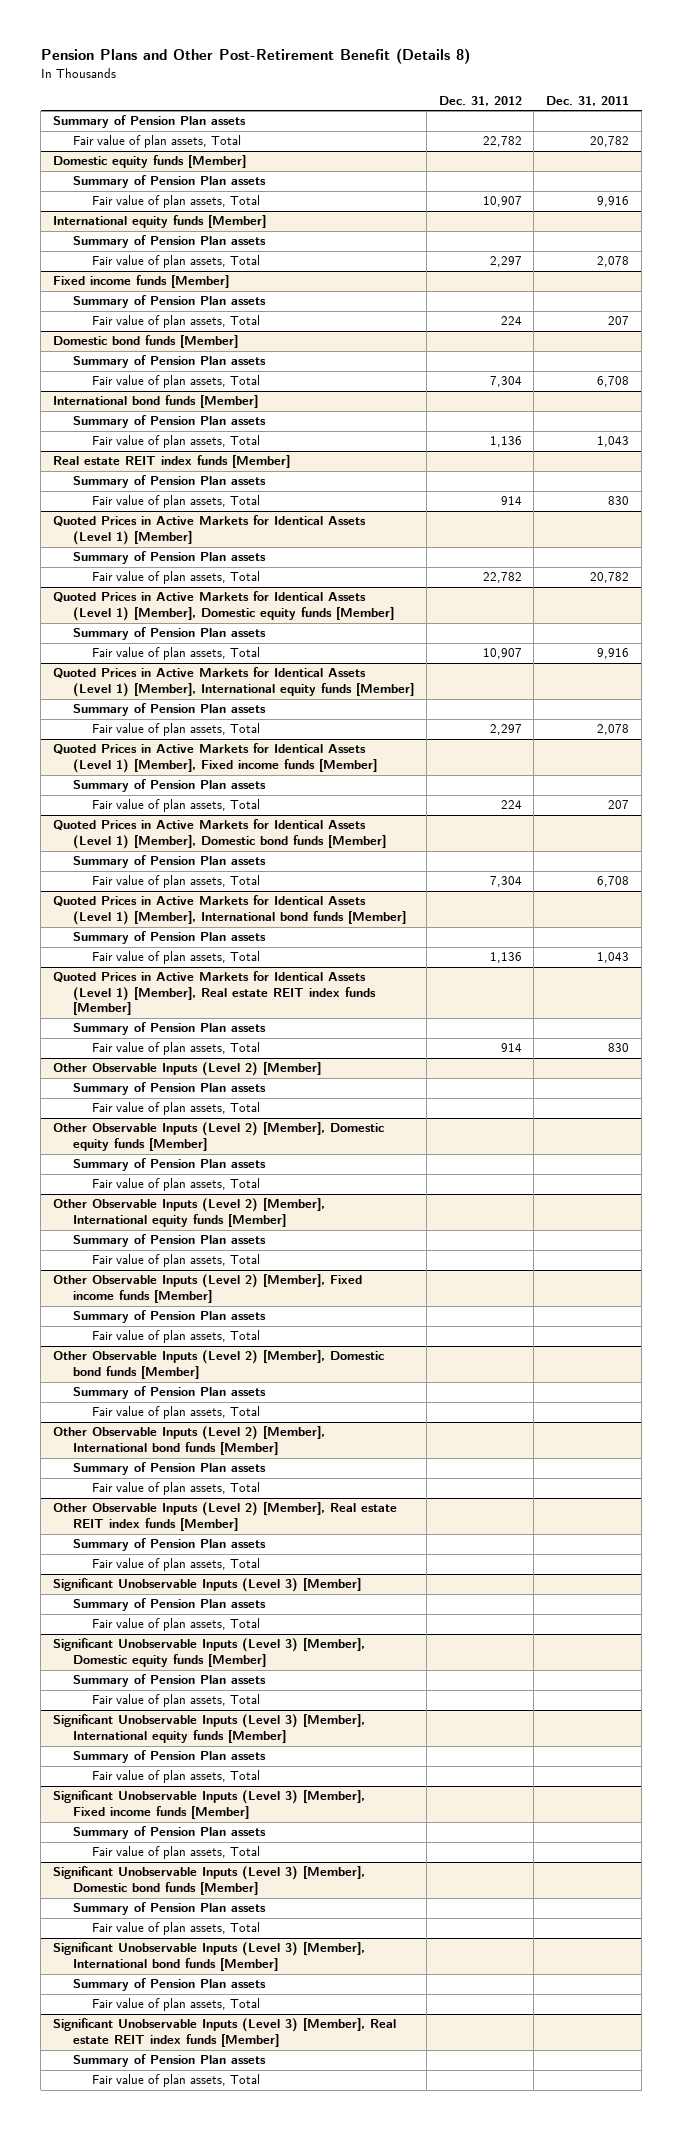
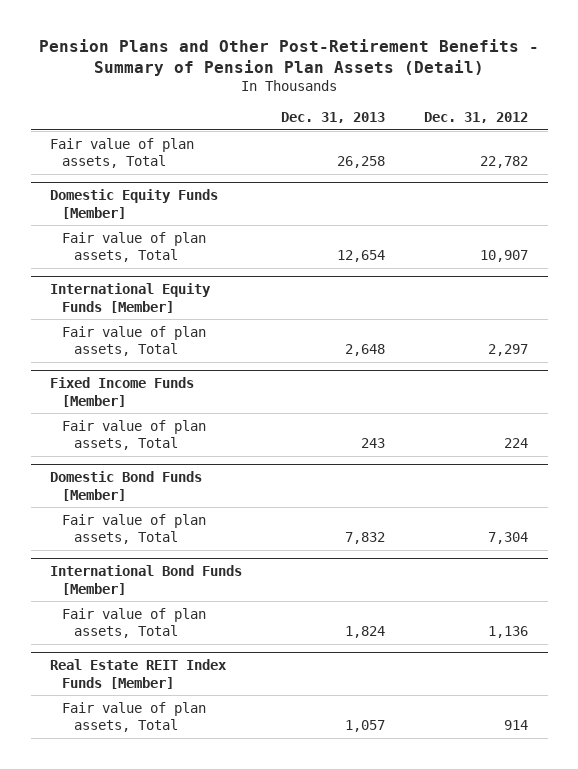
[40,48,470,65] Pension Plans and Other Post-Retirement Benefit (Details 8) -> [39,38,540,76] Pension Plans and Other Post-Retirement Benefits - Summary of Pension Plan Assets (Detail)
[546,95,630,106] Dec. 31, 2011 -> none
none -> [281,112,386,124] Dec. 31, 2013
[53,115,247,129] Summary of Pension Plan assets -> none
[72,175,266,189] Summary of Pension Plan assets -> none
[92,195,261,209] Fair value of plan assets, Total -> none
[53,215,267,229] International equity funds [Member] -> none
[72,235,266,249] Summary of Pension Plan assets -> none
[92,255,261,269] Fair value of plan assets, Total -> none
[53,275,230,289] Fixed income funds [Member] -> none
[72,295,266,309] Summary of Pension Plan assets -> none
[92,315,261,329] Fair value of plan assets, Total -> none
[53,335,239,349] Domestic bond funds [Member] -> none
[72,355,266,369] Summary of Pension Plan assets -> none
[92,375,261,389] Fair value of plan assets, Total -> none
[53,395,259,409] International bond funds [Member] -> none
[72,415,266,429] Summary of Pension Plan assets -> none
[92,435,261,449] Fair value of plan assets, Total -> none
[53,455,291,469] Real estate REIT index funds [Member] -> none
[72,475,266,489] Summary of Pension Plan assets -> none
[92,495,261,509] Fair value of plan assets, Total -> none
[53,515,367,545] Quoted Prices in Active Markets for Identical Assets (Level 1) [Member] -> none
[72,551,266,565] Summary of Pension Plan assets -> none
[92,571,261,585] Fair value of plan assets, Total -> none
[53,591,394,621] Quoted Prices in Active Markets for Identical Assets (Level 1) [Member], Domestic equity funds [Member] -> none
[72,627,266,641] Summary of Pension Plan assets -> none
[53,155,247,169] Domestic equity funds [Member] -> [50,189,219,219] Domestic Equity Funds [Member]
[53,667,414,697] Quoted Prices in Active Markets for Identical Assets (Level 1) [Member], International equity funds [Member] -> none
[72,703,266,717] Summary of Pension Plan assets -> none
none -> [50,283,212,313] International Equity Funds [Member]
[53,743,377,773] Quoted Prices in Active Markets for Identical Assets (Level 1) [Member], Fixed income funds [Member] -> none
[72,779,266,793] Summary of Pension Plan assets -> none
none -> [50,377,195,407] Fixed Income Funds [Member]
[53,819,386,849] Quoted Prices in Active Markets for Identical Assets (Level 1) [Member], Domestic bond funds [Member] -> none
[72,855,266,869] Summary of Pension Plan assets -> none
none -> [50,471,203,501] Domestic Bond Funds [Member]
[53,895,406,925] Quoted Prices in Active Markets for Identical Assets (Level 1) [Member], International bond funds [Member] -> none
[72,931,266,945] Summary of Pension Plan assets -> none
none -> [50,565,243,595] International Bond Funds [Member]
[53,971,376,1016] Quoted Prices in Active Markets for Identical Assets (Level 1) [Member], Real estate REIT index funds [Member] -> none
[72,1022,266,1036] Summary of Pension Plan assets -> none
none -> [50,659,228,689] Real Estate REIT Index Funds [Member]
[53,1062,322,1077] Other Observable Inputs (Level 2) [Member] -> none
[72,1082,266,1096] Summary of Pension Plan assets -> none
[92,1102,261,1116] Fair value of plan assets, Total -> none
[53,1122,385,1151] Other Observable Inputs (Level 2) [Member], Domestic equity funds [Member] -> none
[72,1158,266,1172] Summary of Pension Plan assets -> none
[92,1178,261,1192] Fair value of plan assets, Total -> none
[53,1198,326,1227] Other Observable Inputs (Level 2) [Member], International equity funds [Member] -> none
[72,1234,266,1248] Summary of Pension Plan assets -> none
[92,1254,261,1268] Fair value of plan assets, Total -> none
[53,1274,363,1303] Other Observable Inputs (Level 2) [Member], Fixed income funds [Member] -> none
[72,1310,266,1324] Summary of Pension Plan assets -> none
[92,1330,261,1344] Fair value of plan assets, Total -> none
[53,1350,385,1379] Other Observable Inputs (Level 2) [Member], Domestic bond funds [Member] -> none
[72,1386,266,1400] Summary of Pension Plan assets -> none
[92,1406,261,1420] Fair value of plan assets, Total -> none
[53,1426,326,1455] Other Observable Inputs (Level 2) [Member], International bond funds [Member] -> none
[72,1462,266,1476] Summary of Pension Plan assets -> none
[92,1482,261,1496] Fair value of plan assets, Total -> none
[53,1502,398,1531] Other Observable Inputs (Level 2) [Member], Real estate REIT index funds [Member] -> none
[72,1538,266,1552] Summary of Pension Plan assets -> none
[92,1558,261,1572] Fair value of plan assets, Total -> none
[53,1578,362,1593] Significant Unobservable Inputs (Level 3) [Member] -> none
[72,1598,266,1612] Summary of Pension Plan assets -> none
[92,1618,261,1632] Fair value of plan assets, Total -> none
[53,1638,366,1667] Significant Unobservable Inputs (Level 3) [Member], Domestic equity funds [Member] -> none
[72,1674,266,1688] Summary of Pension Plan assets -> none
[92,1694,261,1708] Fair value of plan assets, Total -> none
[53,1714,366,1743] Significant Unobservable Inputs (Level 3) [Member], International equity funds [Member] -> none
[72,1750,266,1764] Summary of Pension Plan assets -> none
[92,1770,261,1784] Fair value of plan assets, Total -> none
[53,1790,366,1819] Significant Unobservable Inputs (Level 3) [Member], Fixed income funds [Member] -> none
[72,1826,266,1840] Summary of Pension Plan assets -> none
[92,1846,261,1860] Fair value of plan assets, Total -> none
[53,1866,366,1895] Significant Unobservable Inputs (Level 3) [Member], Domestic bond funds [Member] -> none
[72,1902,266,1916] Summary of Pension Plan assets -> none
[92,1922,261,1936] Fair value of plan assets, Total -> none
[53,1942,366,1971] Significant Unobservable Inputs (Level 3) [Member], International bond funds [Member] -> none
[72,1978,266,1992] Summary of Pension Plan assets -> none
[92,1998,261,2012] Fair value of plan assets, Total -> none
[53,2018,397,2047] Significant Unobservable Inputs (Level 3) [Member], Real estate REIT index funds [Member] -> none
[72,2054,266,2068] Summary of Pension Plan assets -> none
[92,2074,261,2088] Fair value of plan assets, Total -> none

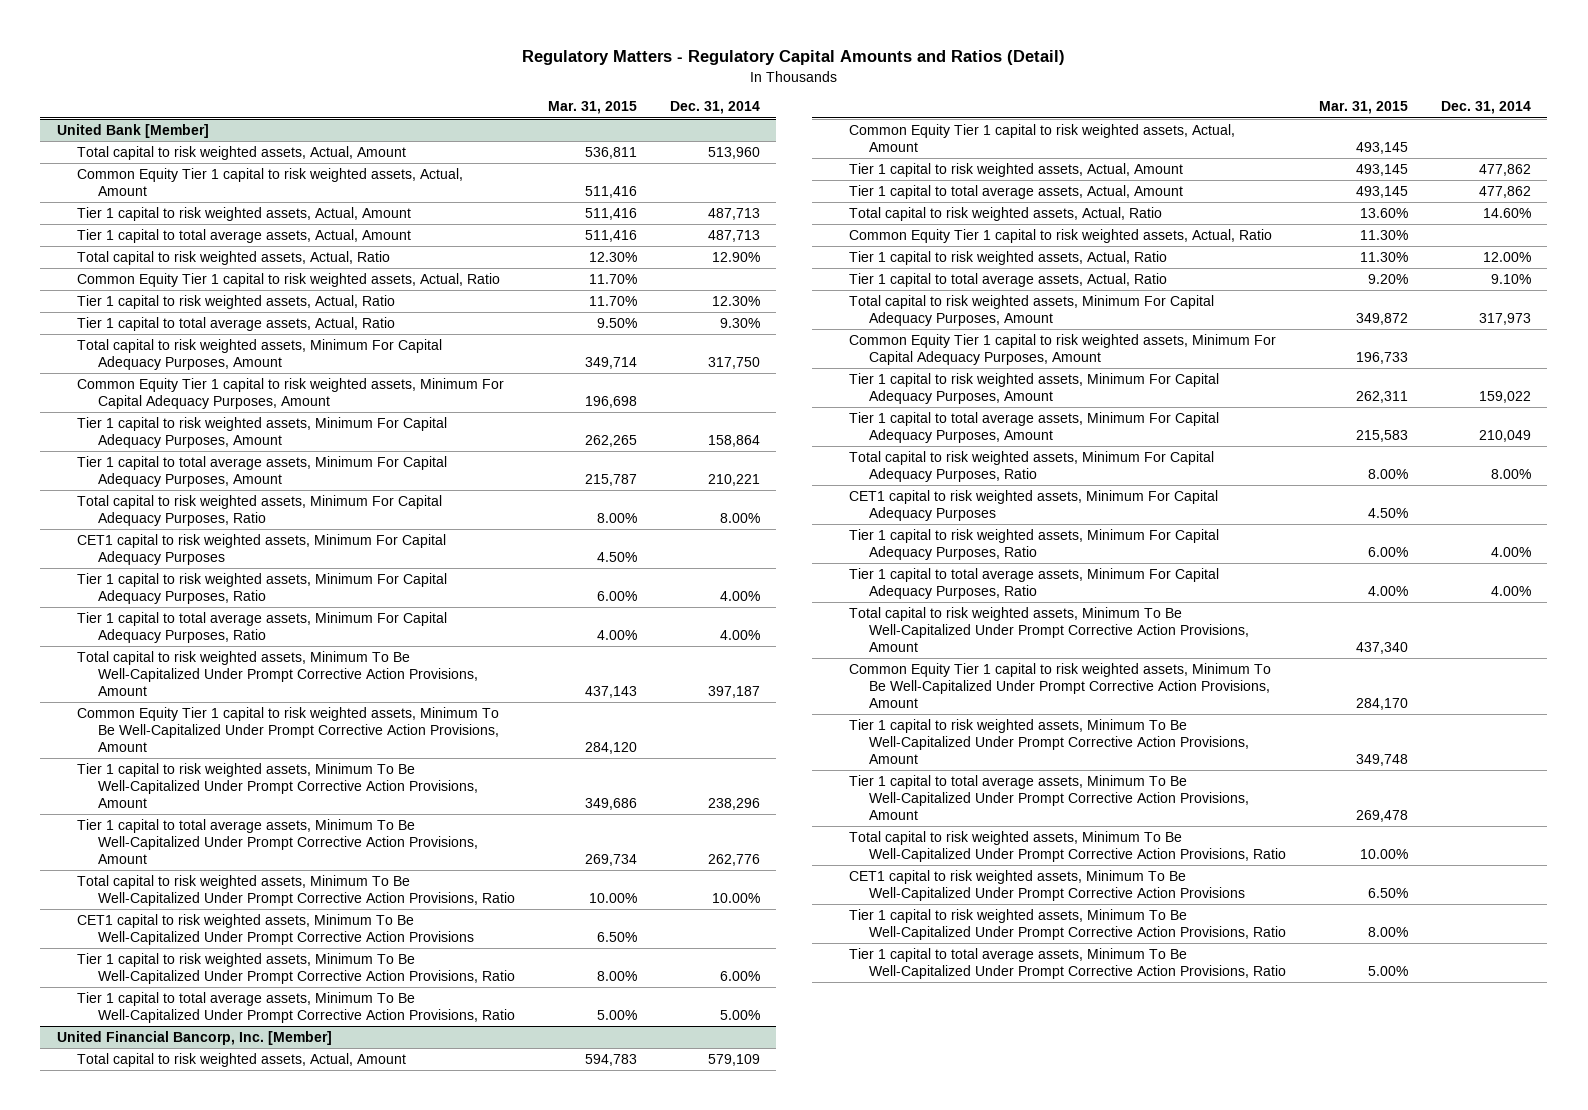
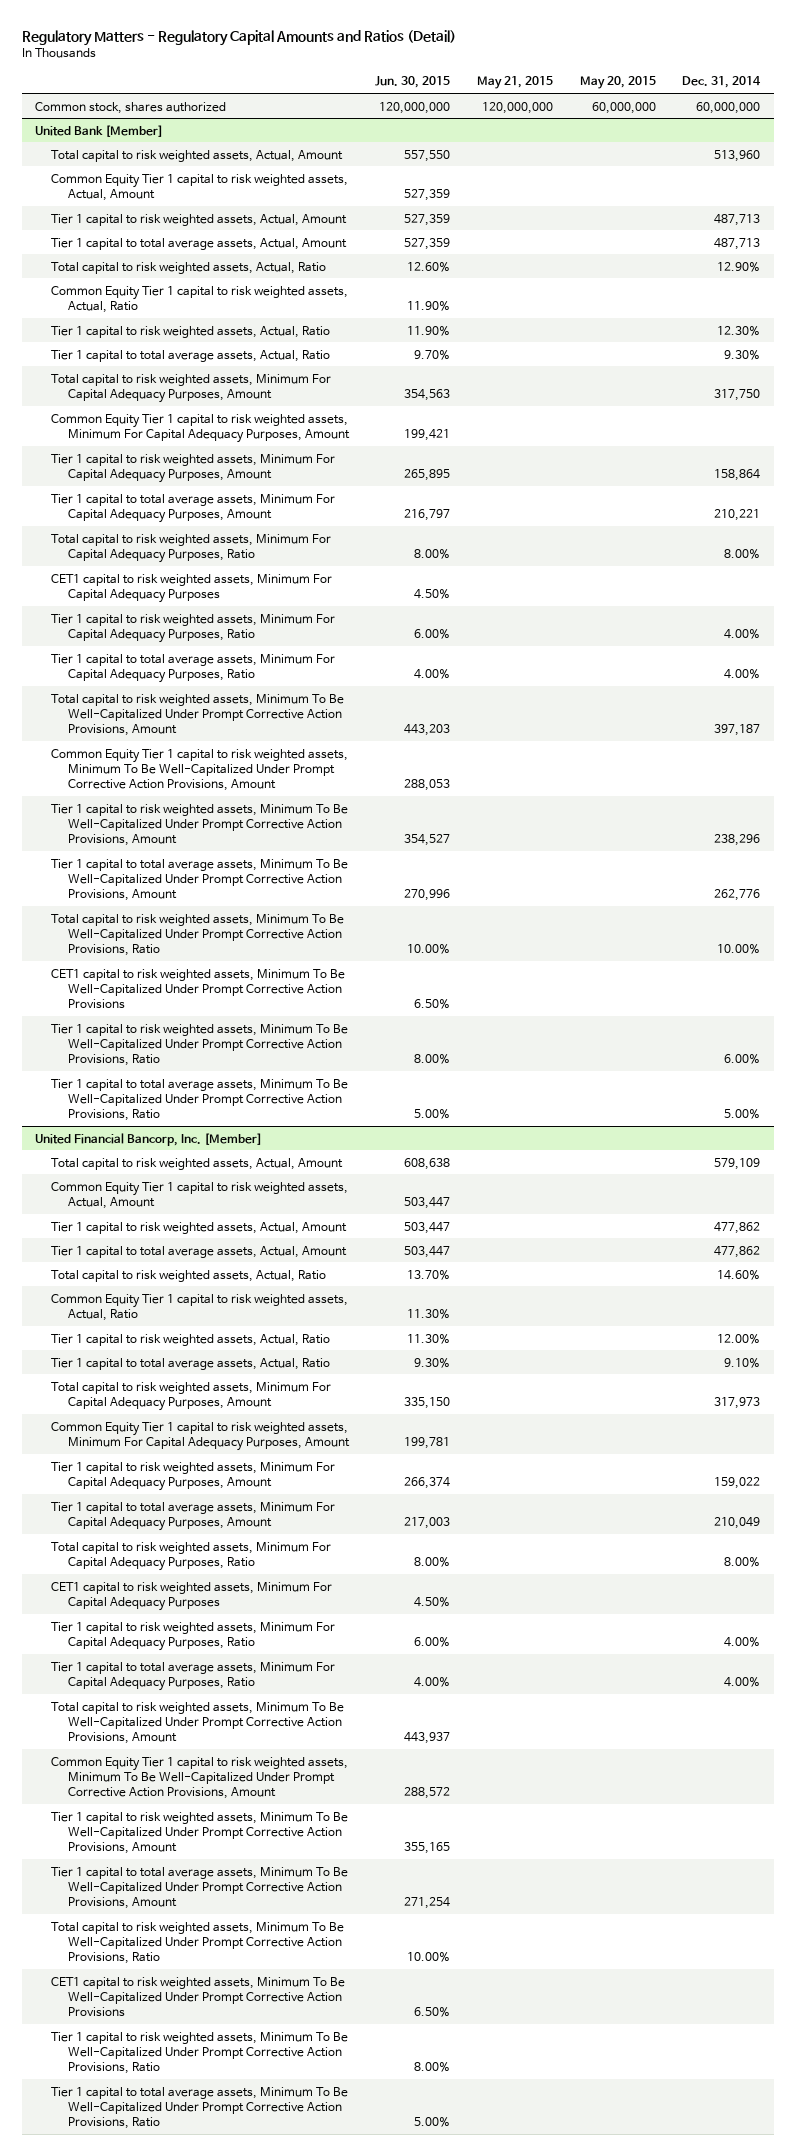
[548,101,638,115] Mar. 31, 2015 -> none
none -> [375,76,451,89] Jun. 30, 2015
none -> [476,76,553,90] May 21, 2015
none -> [579,76,656,90] May 20, 2015
none -> [35,101,227,114] Common stock, shares authorized

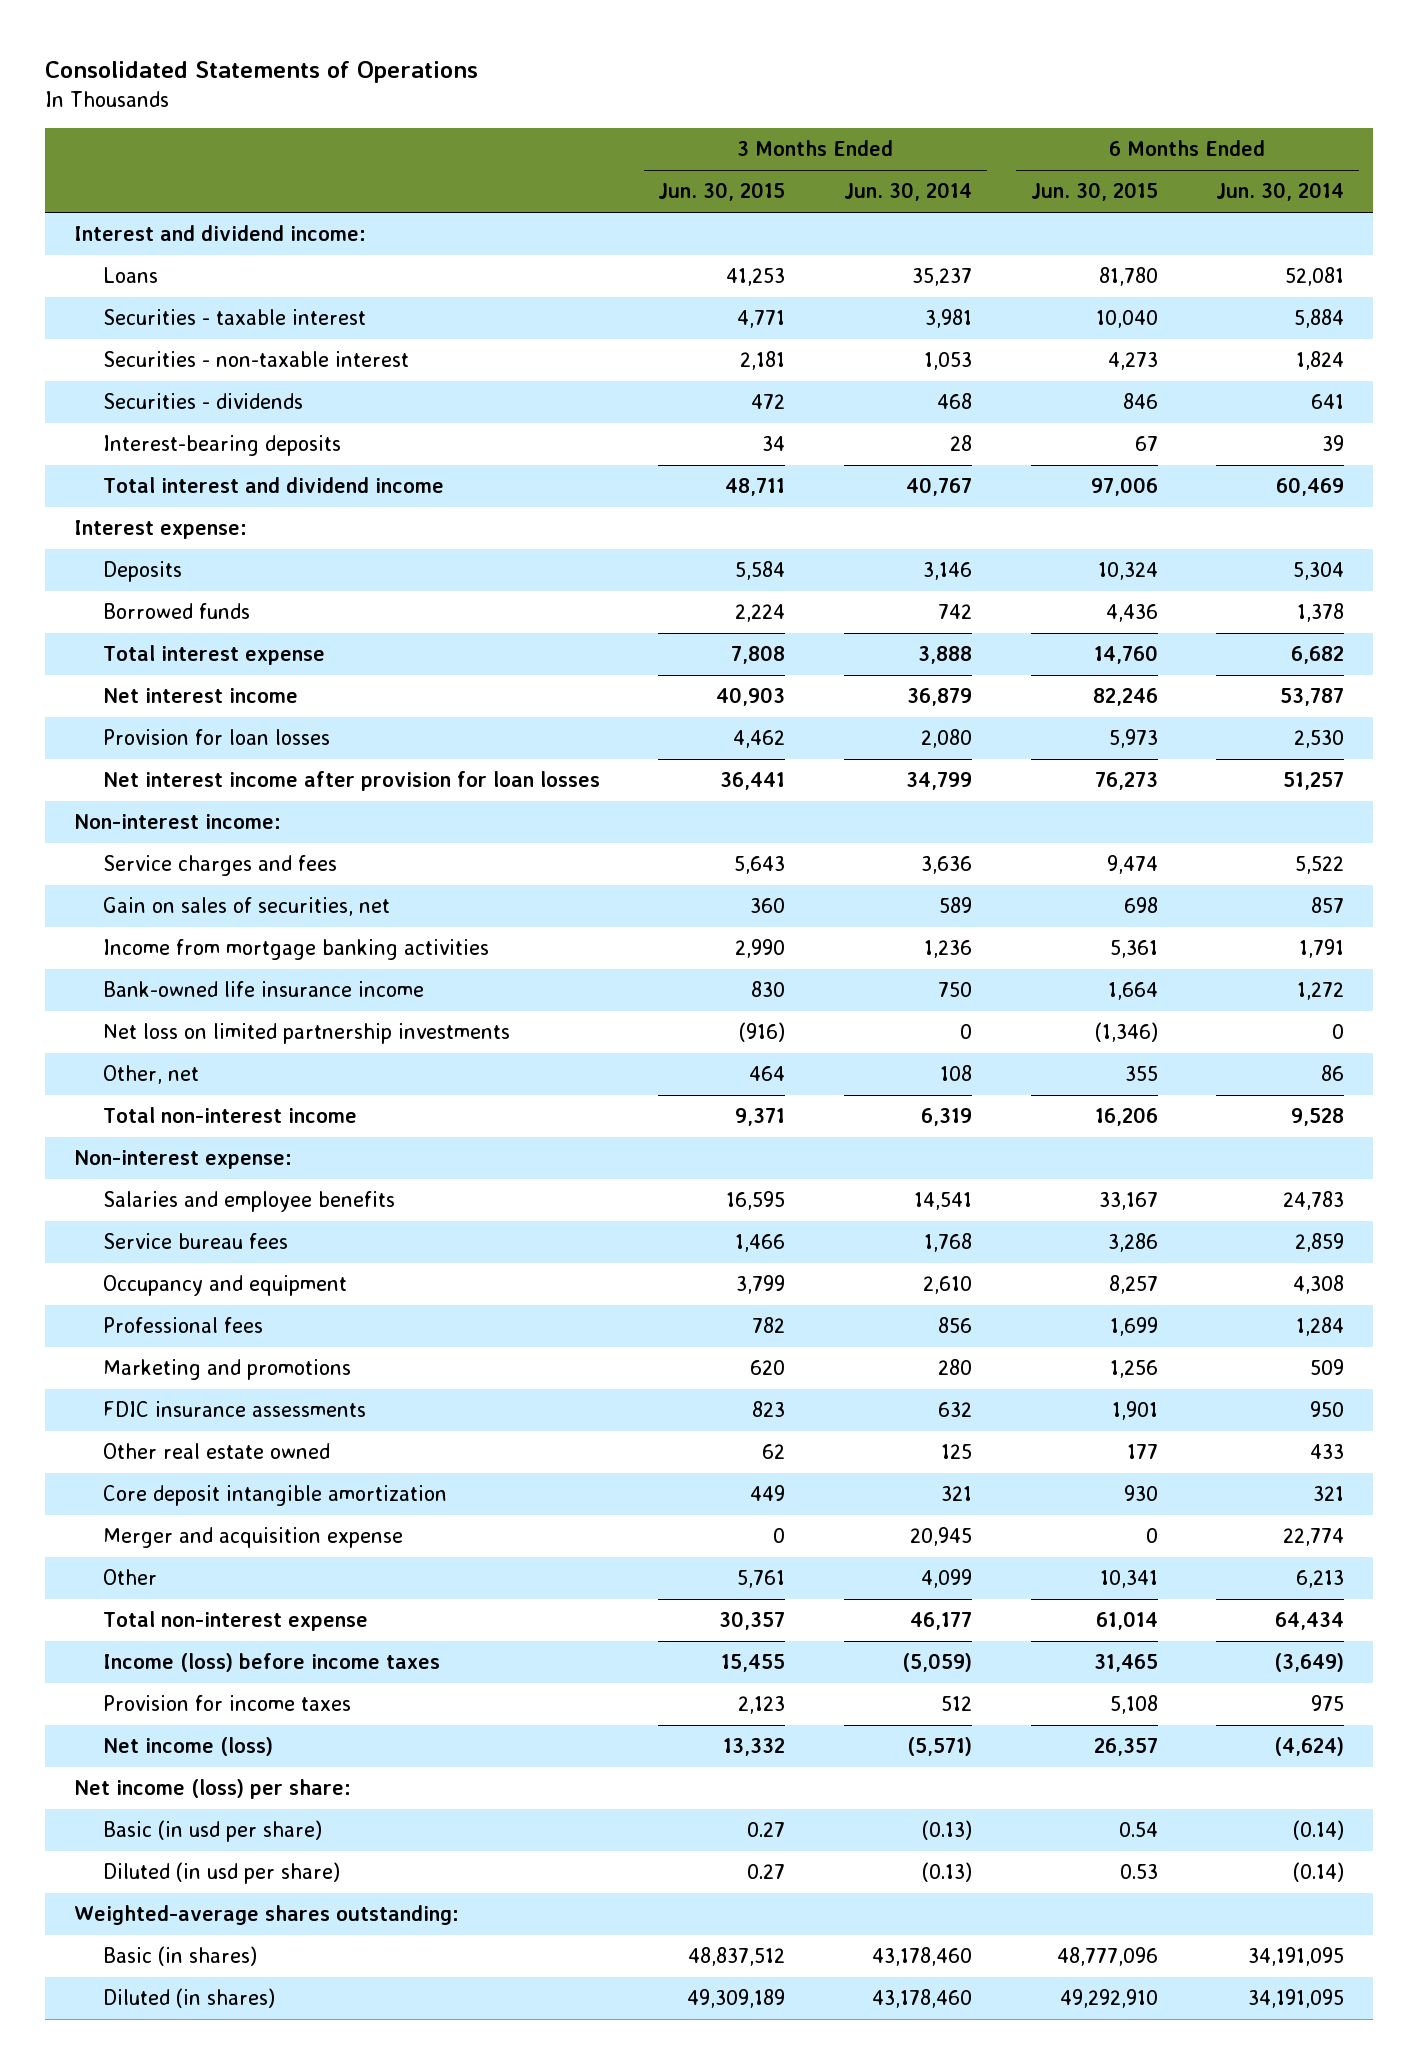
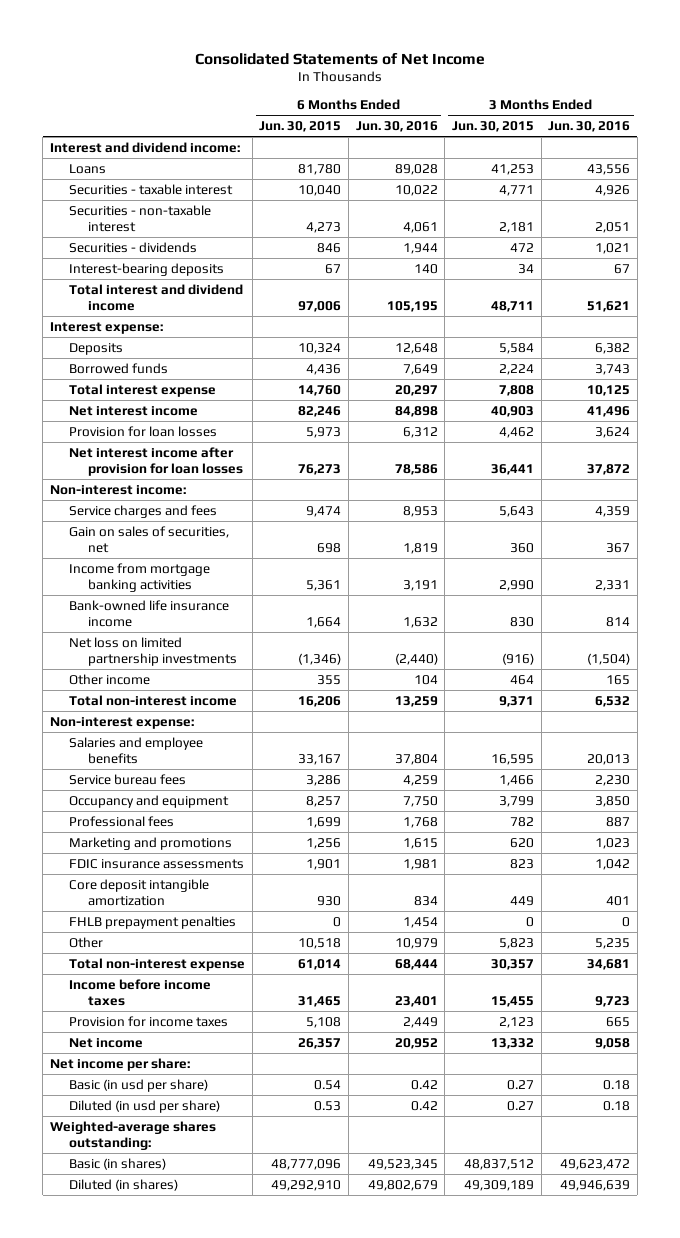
[44,60,478,83] Consolidated Statements of Operations -> [195,52,486,65] Consolidated Statements of Net Income
[843,182,972,202] Jun. 30, 2014 -> none
[1216,182,1345,202] Jun. 30, 2014 -> none
none -> [355,121,438,133] Jun. 30, 2016
none -> [548,121,631,133] Jun. 30, 2016
[102,1065,199,1085] Other, net -> [69,673,151,685] Other income
[102,1443,330,1460] Other real estate owned -> none
[102,1527,403,1549] Merger and acquisition expense -> none
none -> [69,915,237,929] FHLB prepayment penalties
[737,1570,786,1589] 5,761 -> [498,937,534,949] 5,823
[1099,1570,1158,1589] 10,341 -> [298,937,342,949] 10,518
[102,1653,440,1673] Income (loss) before income taxes -> [69,978,212,1007] Income before income taxes
[102,1737,273,1757] Net income (loss) -> [69,1037,144,1048] Net income
[74,1779,352,1800] Net income (loss) per share: -> [49,1057,190,1071] Net income per share:

